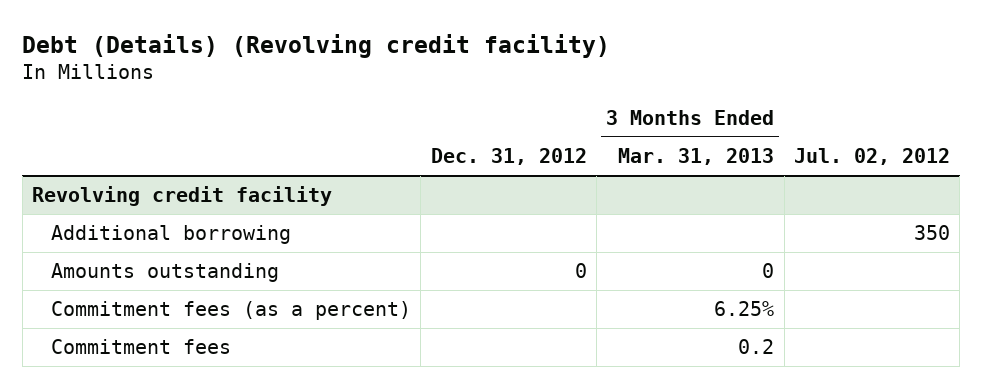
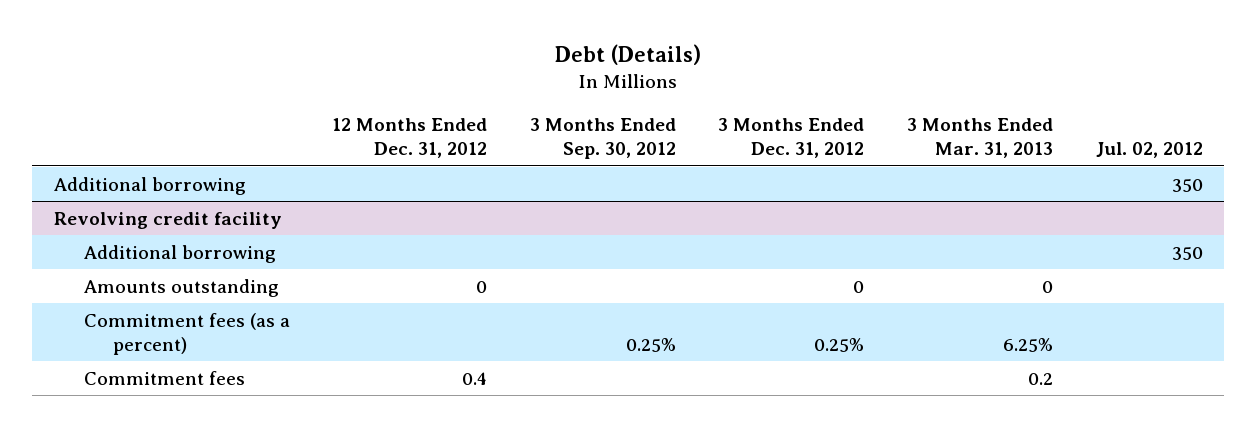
[22,33,611,58] Debt (Details) (Revolving credit facility) -> [555,44,702,66] Debt (Details)
[430,147,587,165] Dec. 31, 2012 -> none
none -> [332,118,488,159] 12 Months Ended Dec. 31, 2012
none -> [529,118,676,160] 3 Months Ended Sep. 30, 2012
none -> [718,118,865,159] 3 Months Ended Dec. 31, 2012
none -> [53,176,246,195] Additional borrowing

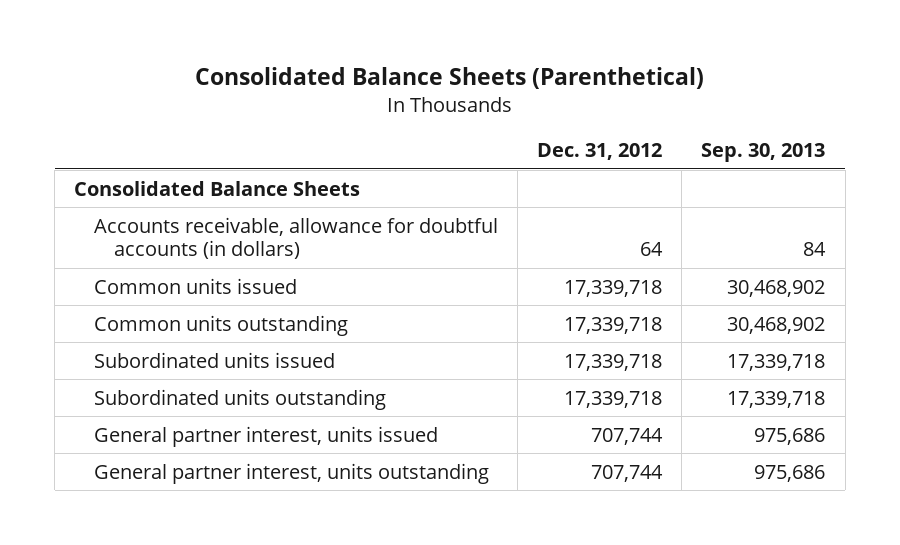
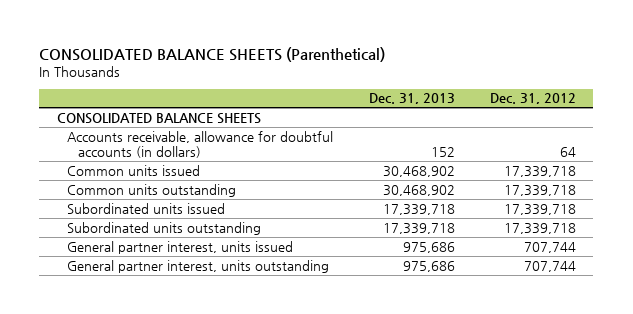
[194,67,704,90] Consolidated Balance Sheets (Parenthetical) -> [39,46,386,62] CONSOLIDATED BALANCE SHEETS (Parenthetical)
[701,143,826,163] Sep. 30, 2013 -> none
none -> [368,93,455,105] Dec. 31, 2013
[74,180,361,196] Consolidated Balance Sheets -> [56,112,261,124] CONSOLIDATED BALANCE SHEETS

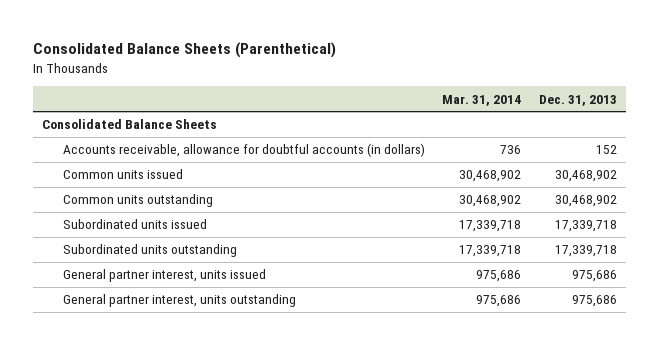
[39,46,386,62] CONSOLIDATED BALANCE SHEETS (Parenthetical) -> [33,42,337,59] Consolidated Balance Sheets (Parenthetical)
[489,93,576,105] Dec. 31, 2012 -> none
none -> [442,94,522,106] Mar. 31, 2014
[56,112,261,124] CONSOLIDATED BALANCE SHEETS -> [42,119,218,130] Consolidated Balance Sheets

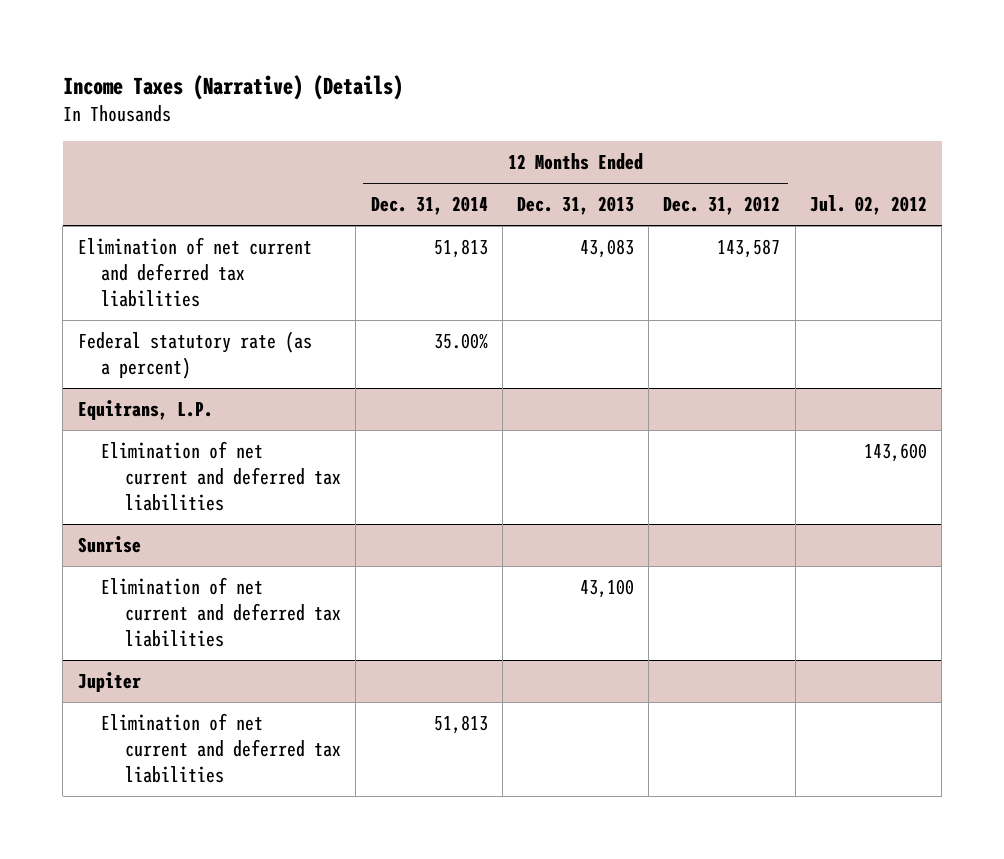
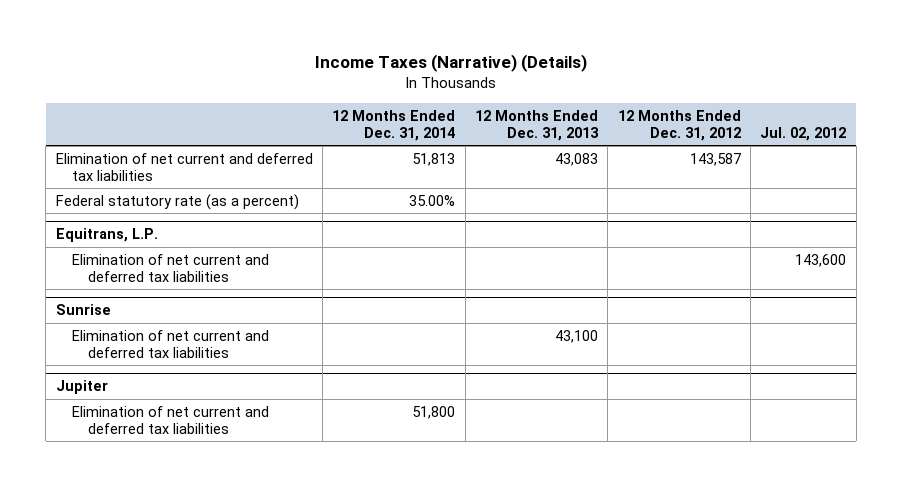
[433,715,488,735] 51,813 -> [412,405,456,419] 51,800

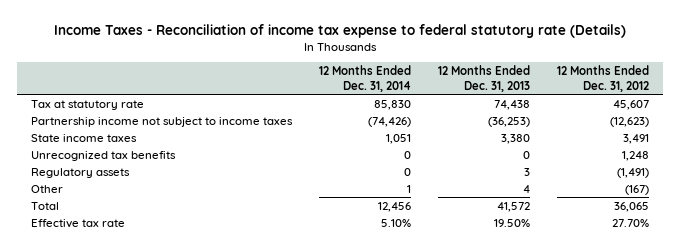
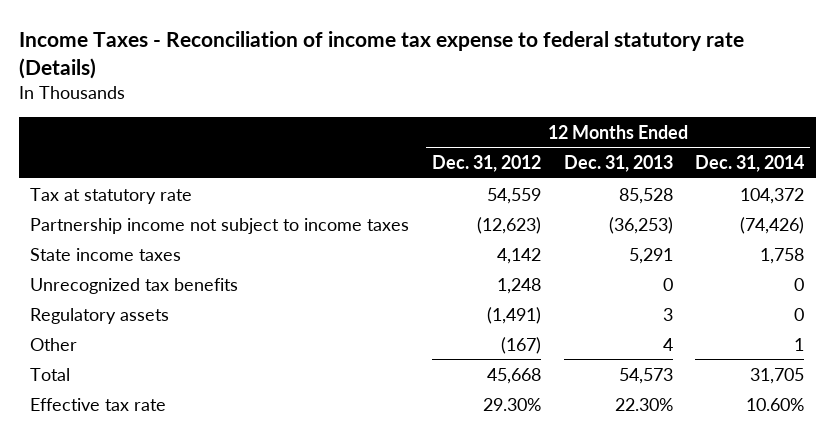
[374,99,412,110] 85,830 -> [740,187,805,204] 104,372
[494,99,531,110] 74,438 -> [618,187,673,204] 85,528
[613,99,650,110] 45,607 -> [486,187,541,204] 54,559
[386,133,412,144] 1,051 -> [760,247,805,264] 1,758
[501,133,531,144] 3,380 -> [628,247,673,264] 5,291
[623,133,650,144] 3,491 -> [496,247,541,264] 4,142
[378,201,412,212] 12,456 -> [750,367,805,384] 31,705
[497,201,531,212] 41,572 -> [618,367,673,384] 54,573
[614,201,650,212] 36,065 -> [486,367,541,384] 45,668
[381,218,412,227] 5.10% -> [746,397,805,411] 10.60%
[494,218,531,227] 19.50% -> [614,397,673,411] 22.30%
[612,218,650,227] 27.70% -> [482,397,541,411] 29.30%

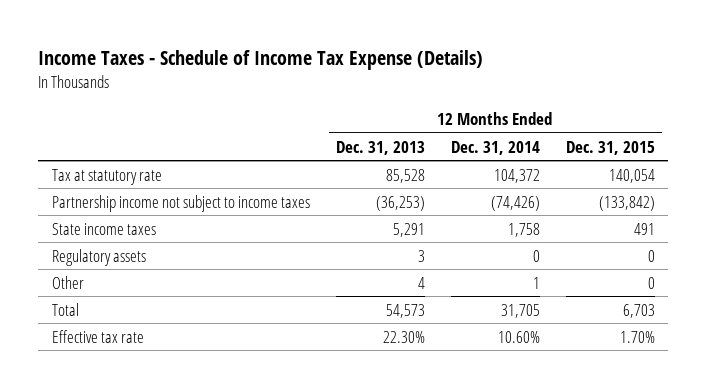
[18,30,744,79] Income Taxes - Reconciliation of income tax expense to federal statutory rate (Details) -> [38,50,484,71] Income Taxes - Schedule of Income Tax Expense (Details)
[431,155,541,173] Dec. 31, 2012 -> none
none -> [566,140,656,155] Dec. 31, 2015
[30,277,239,294] Unrecognized tax benefits -> none

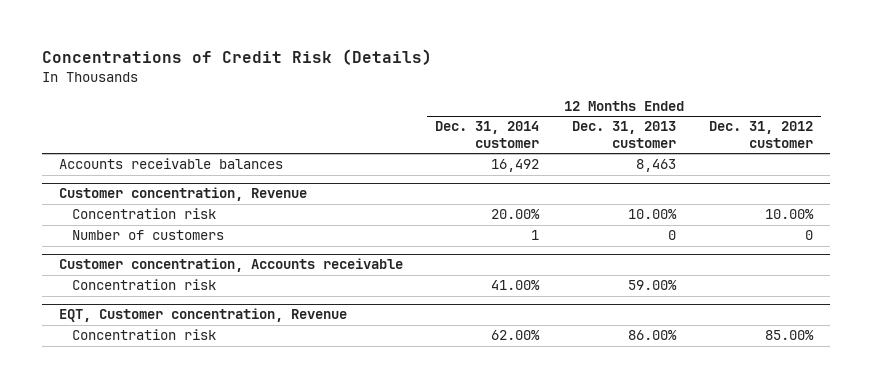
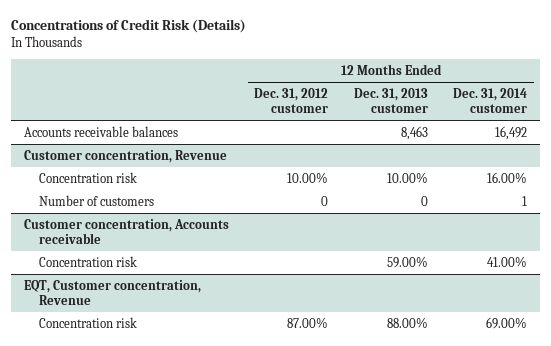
[491,209,541,220] 20.00% -> [487,171,528,183] 16.00%
[491,330,541,341] 62.00% -> [486,316,528,329] 69.00%
[628,330,678,341] 86.00% -> [386,316,428,328] 88.00%
[765,330,815,341] 85.00% -> [287,316,329,328] 87.00%

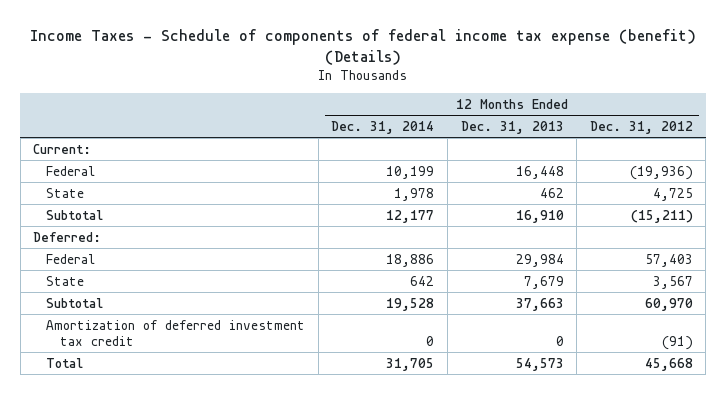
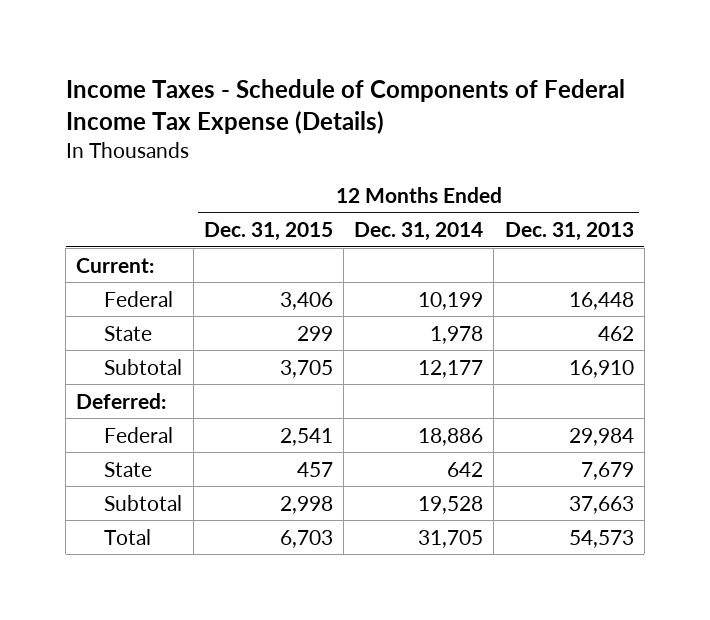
[29,28,696,65] Income Taxes - Schedule of components of federal income tax expense (benefit) (Details) -> [65,78,625,134] Income Taxes - Schedule of Components of Federal Income Tax Expense (Details)
[589,120,693,134] Dec. 31, 2012 -> none
none -> [203,222,333,242] Dec. 31, 2015
[46,319,306,346] Amortization of deferred investment tax credit -> none

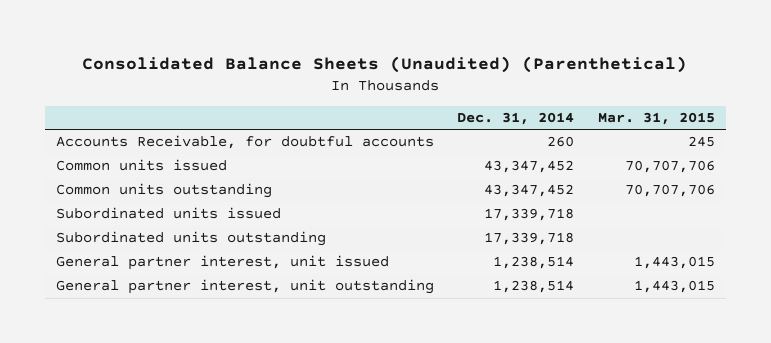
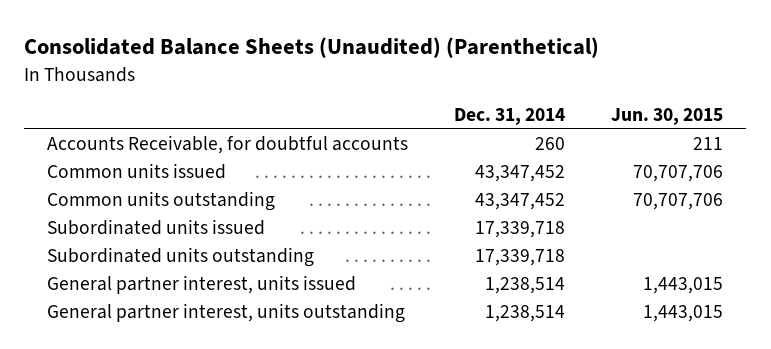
[597,112,715,126] Mar. 31, 2015 -> none
none -> [611,107,724,125] Jun. 30, 2015
[56,255,390,271] General partner interest, unit issued -> [47,274,357,294] General partner interest, units issued
[56,279,435,295] General partner interest, unit outstanding -> [47,302,406,323] General partner interest, units outstanding

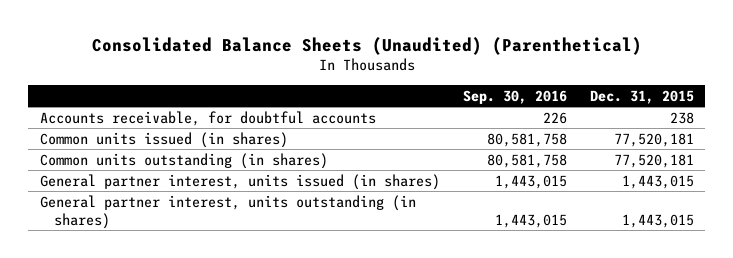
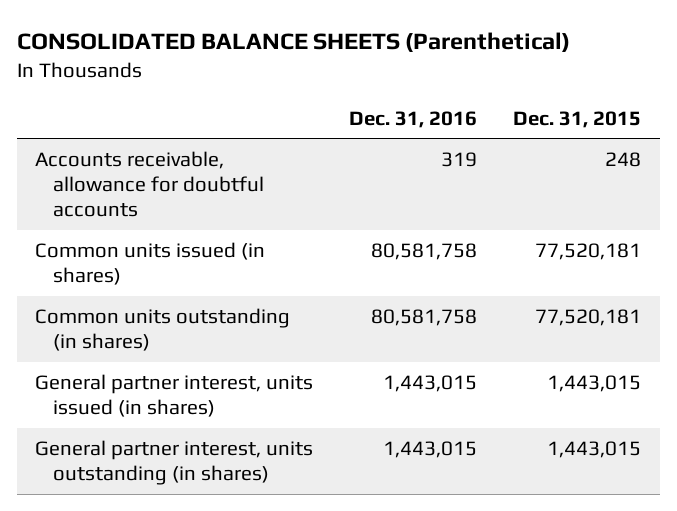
[91,36,642,55] Consolidated Balance Sheets (Unaudited) (Parenthetical) -> [17,32,571,53] CONSOLIDATED BALANCE SHEETS (Parenthetical)
[462,89,567,104] Sep. 30, 2016 -> none
none -> [349,110,478,128] Dec. 31, 2016
[39,110,376,126] Accounts receivable, for doubtful accounts -> [35,151,264,218] Accounts receivable, allowance for doubtful accounts
[669,111,694,124] 238 -> [605,152,642,168] 248

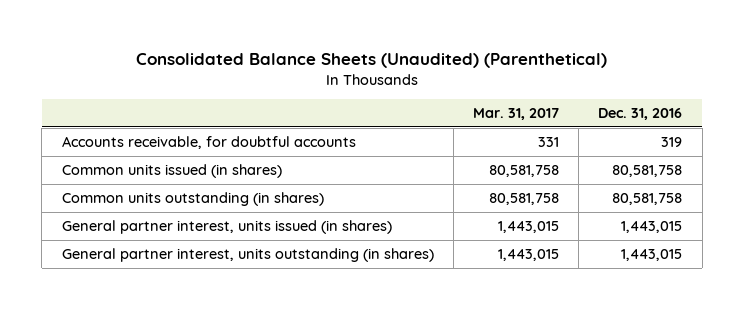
[17,32,571,53] CONSOLIDATED BALANCE SHEETS (Parenthetical) -> [136,52,608,68] Consolidated Balance Sheets (Unaudited) (Parenthetical)
[513,110,642,128] Dec. 31, 2015 -> none
none -> [473,108,560,121] Mar. 31, 2017
[35,151,264,218] Accounts receivable, allowance for doubtful accounts -> [61,136,356,150] Accounts receivable, for doubtful accounts

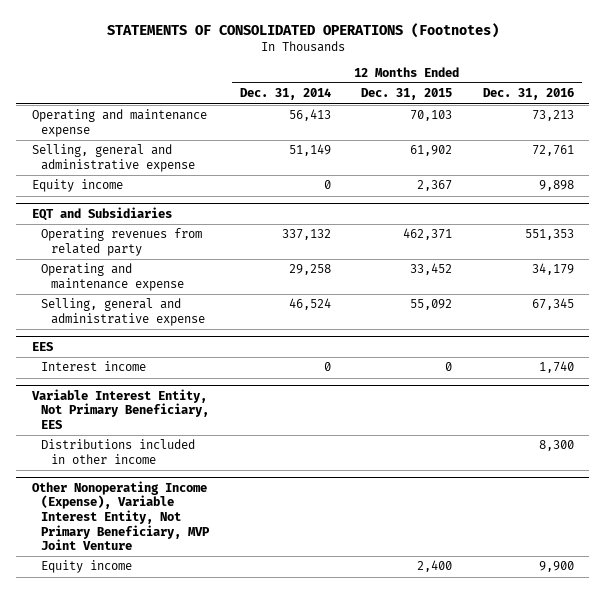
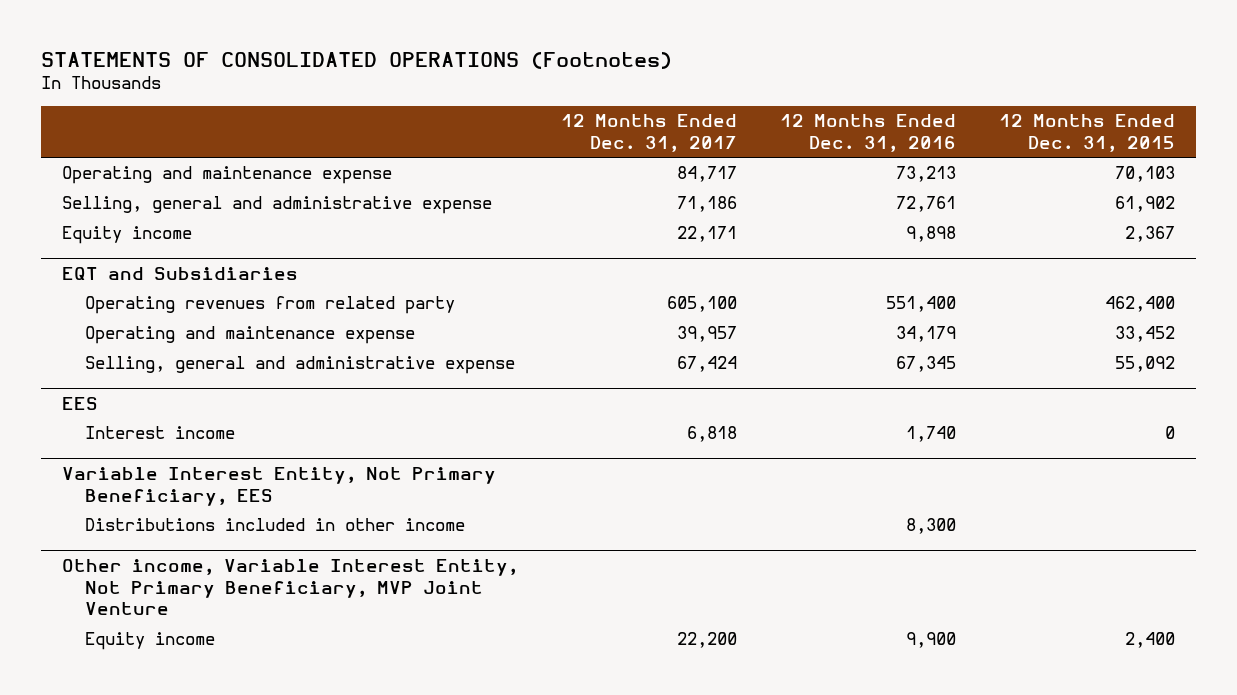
[239,88,331,101] Dec. 31, 2014 -> none
none -> [561,114,738,152] 12 Months Ended Dec. 31, 2017
[403,228,453,241] 462,371 -> [1104,296,1175,313] 462,400
[525,229,575,241] 551,353 -> [885,296,956,313] 551,400
[31,480,211,551] Other Nonoperating Income (Expense), Variable Interest Entity, Not Primary Beneficiary, MVP Joint Venture -> [62,558,519,616] Other income, Variable Interest Entity, Not Primary Beneficiary, MVP Joint Venture

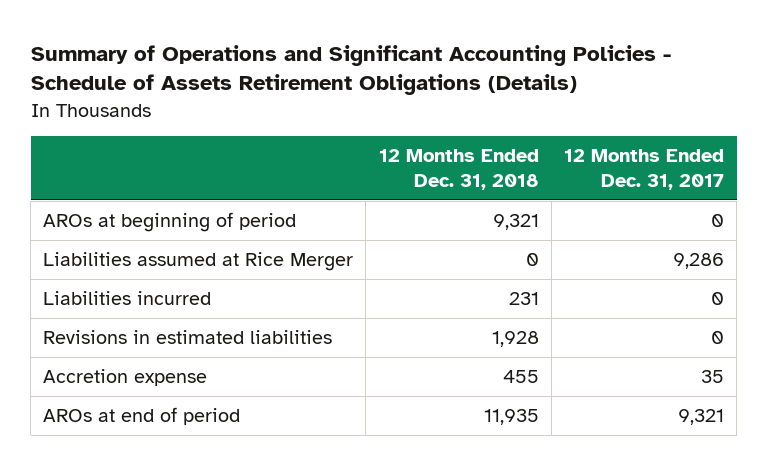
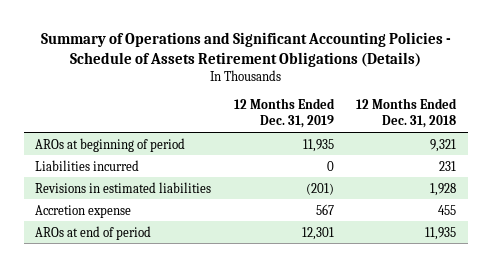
[564,148,725,190] 12 Months Ended Dec. 31, 2017 -> none
none -> [233,98,335,129] 12 Months Ended Dec. 31, 2019
[43,251,354,271] Liabilities assumed at Rice Merger -> none

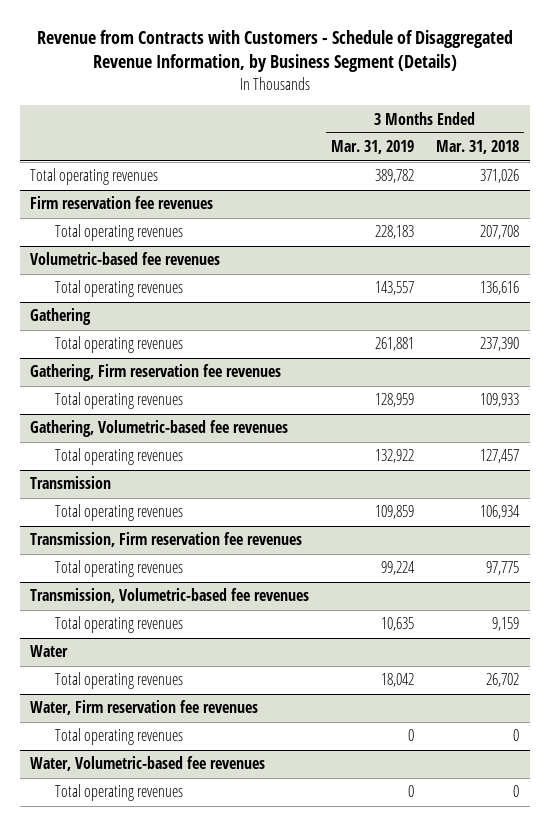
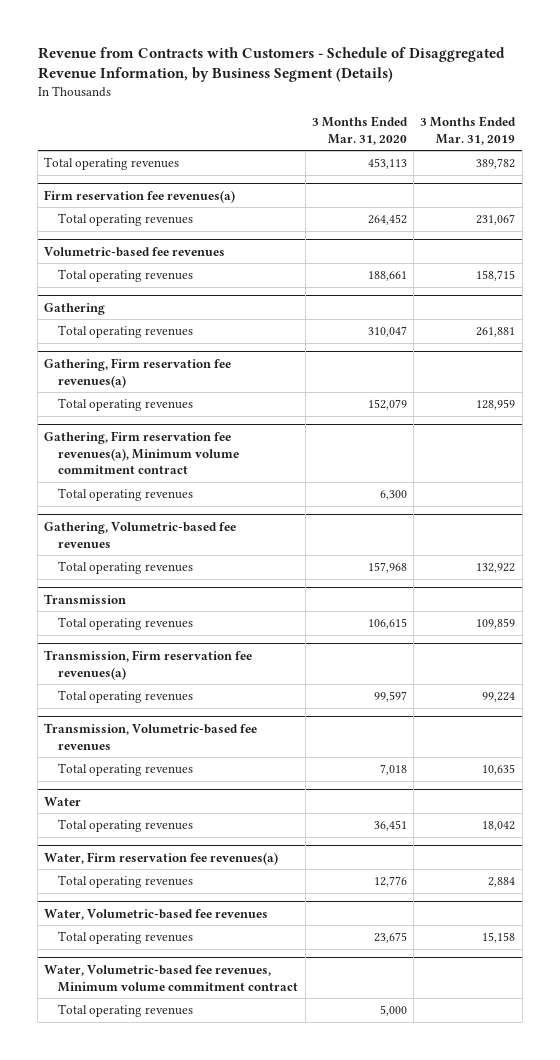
[435,140,519,155] Mar. 31, 2018 -> none
none -> [311,115,408,145] 3 Months Ended Mar. 31, 2020
[30,196,214,210] Firm reservation fee revenues -> [44,189,236,203] Firm reservation fee revenues(a)
[375,225,415,240] 228,183 -> [476,214,516,226] 231,067
[375,281,415,296] 143,557 -> [476,270,516,282] 158,715
[30,364,282,382] Gathering, Firm reservation fee revenues -> [44,357,232,388] Gathering, Firm reservation fee revenues(a)
none -> [44,430,240,475] Gathering, Firm reservation fee revenues(a), Minimum volume commitment contract
none -> [58,488,194,502] Total operating revenues
[30,532,303,548] Transmission, Firm reservation fee revenues -> [44,649,253,680] Transmission, Firm reservation fee revenues(a)
[30,700,259,716] Water, Firm reservation fee revenues -> [44,851,279,865] Water, Firm reservation fee revenues(a)
[408,729,415,742] 0 -> [488,877,516,888] 2,884
[408,785,415,798] 0 -> [482,932,516,944] 15,158
none -> [44,964,299,992] Water, Volumetric-based fee revenues, Minimum volume commitment contract
none -> [58,1004,194,1018] Total operating revenues

